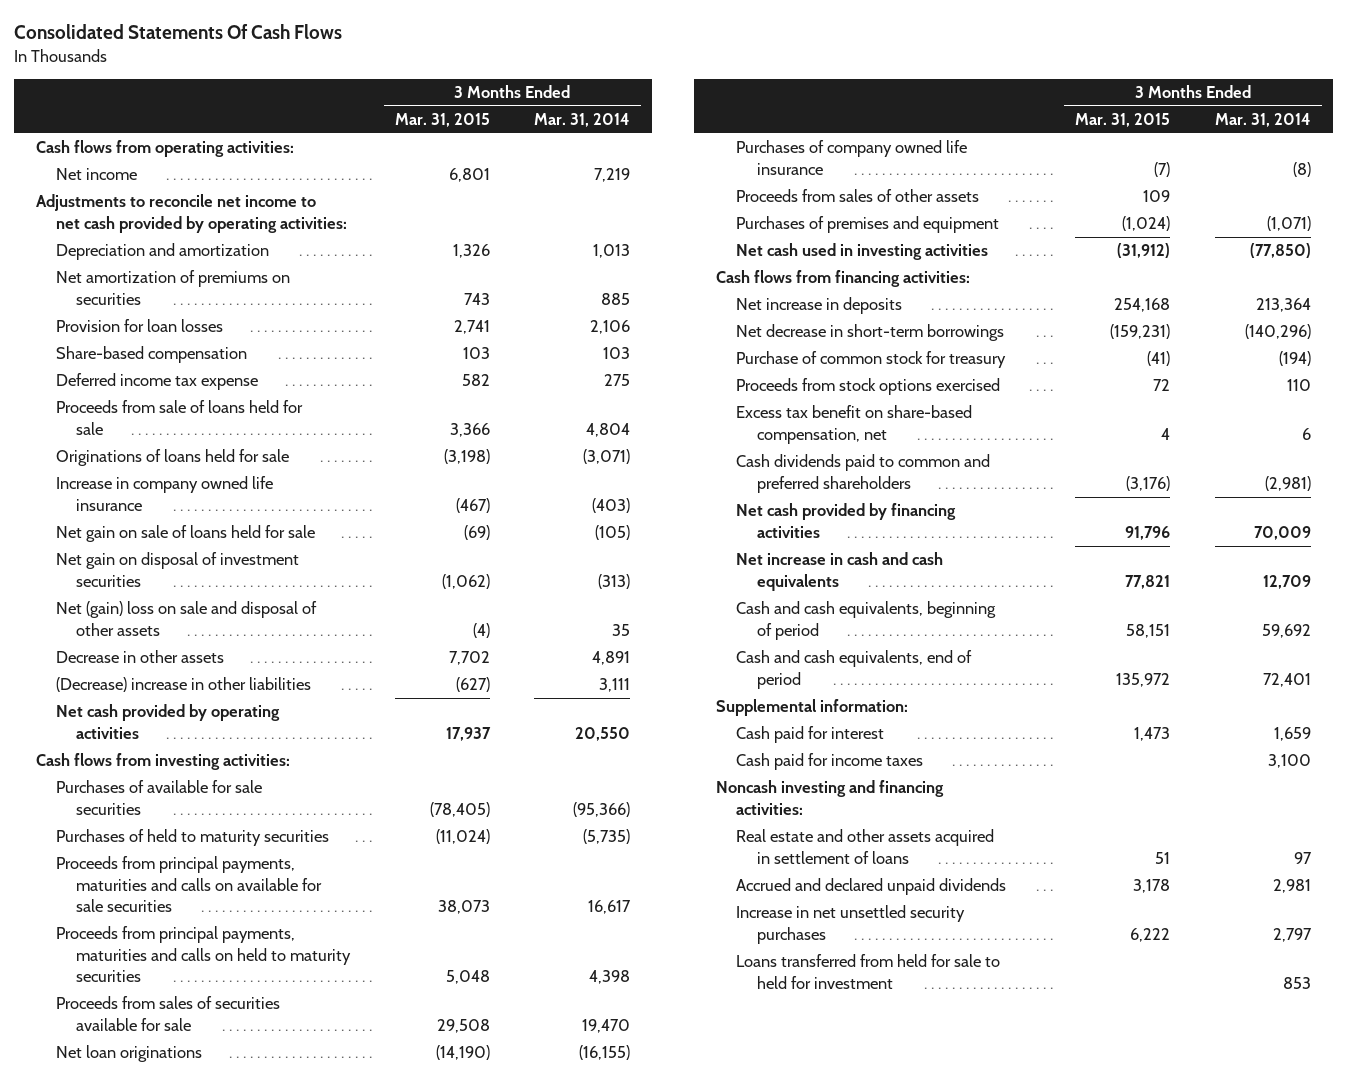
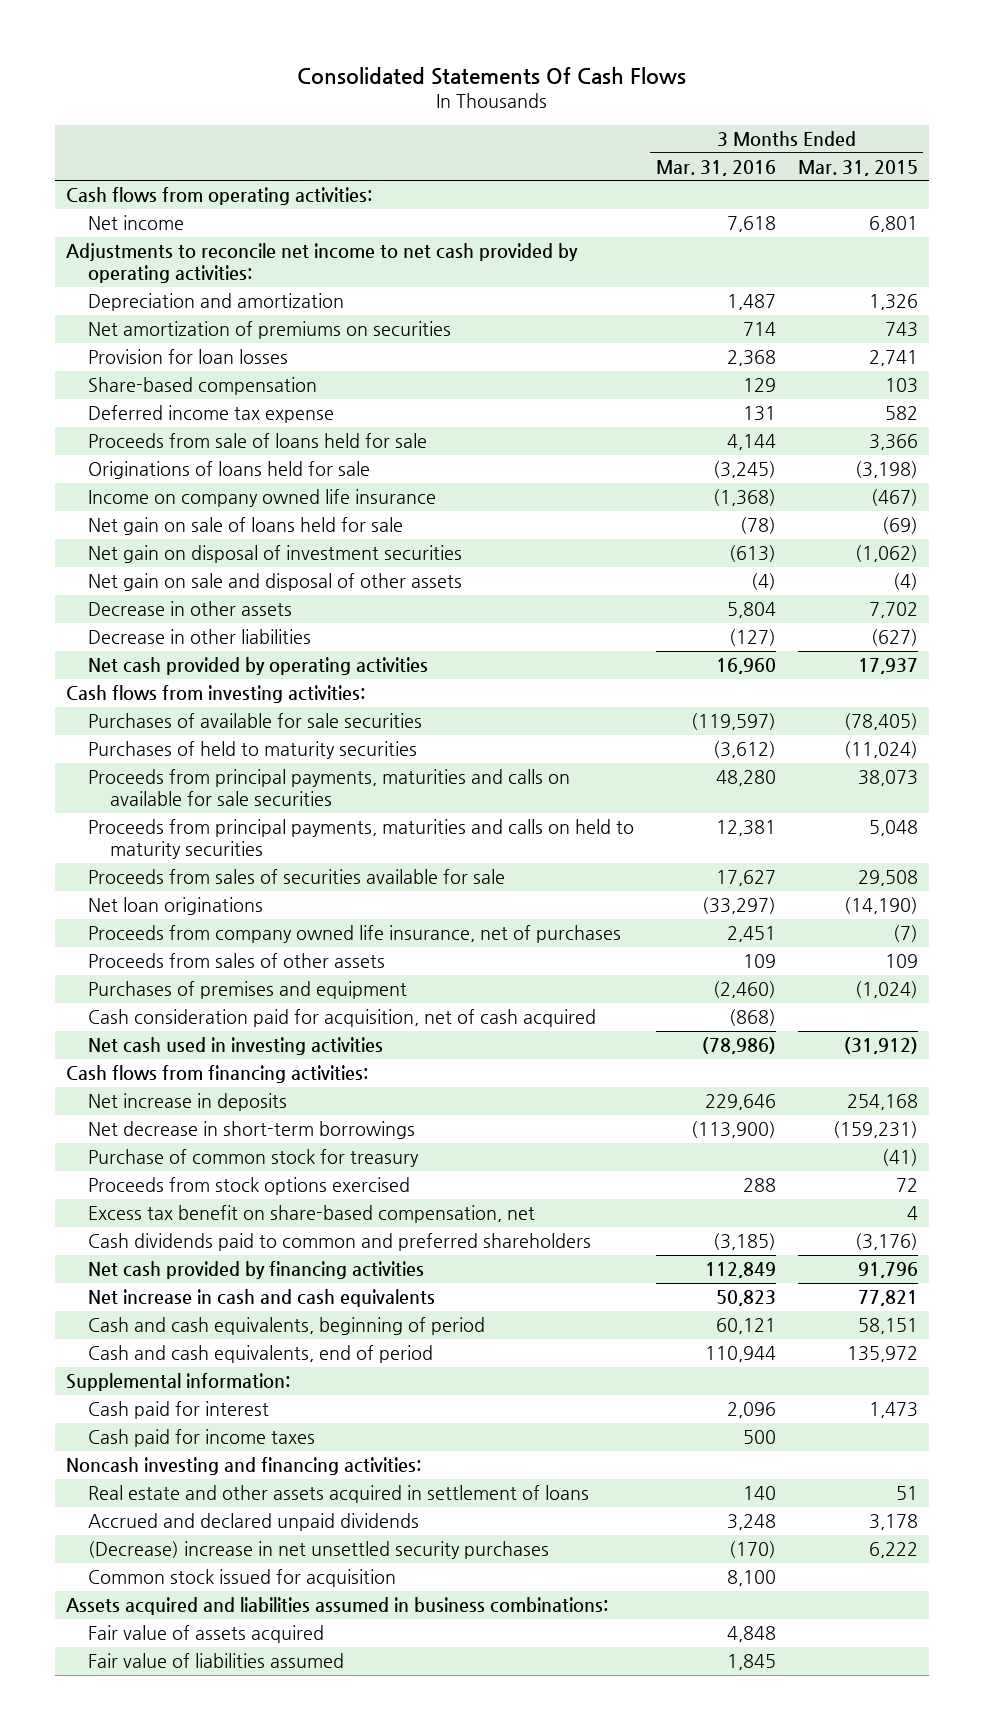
[534,113,631,128] Mar. 31, 2014 -> none
none -> [655,159,776,176] Mar. 31, 2016
[56,476,274,511] Increase in company owned life insurance -> [87,489,436,508] Income on company owned life insurance
[56,601,318,636] Net (gain) loss on sale and disposal of other assets -> [87,573,462,592] Net gain on sale and disposal of other assets
[56,677,312,693] (Decrease) increase in other liabilities -> [87,629,311,645] Decrease in other liabilities
[736,140,968,175] Purchases of company owned life insurance -> [87,925,621,944] Proceeds from company owned life insurance, net of purchases
none -> [87,1009,596,1028] Cash consideration paid for acquisition, net of cash acquired
[736,954,1001,989] Loans transferred from held for sale to held for investment -> none
[736,905,966,944] Increase in net unsettled security purchases -> [87,1541,549,1560] (Decrease) increase in net unsettled security purchases
none -> [87,1569,396,1588] Common stock issued for acquisition
none -> [65,1597,608,1616] Assets acquired and liabilities assumed in business combinations:
none -> [87,1625,324,1644] Fair value of assets acquired
none -> [87,1653,344,1669] Fair value of liabilities assumed

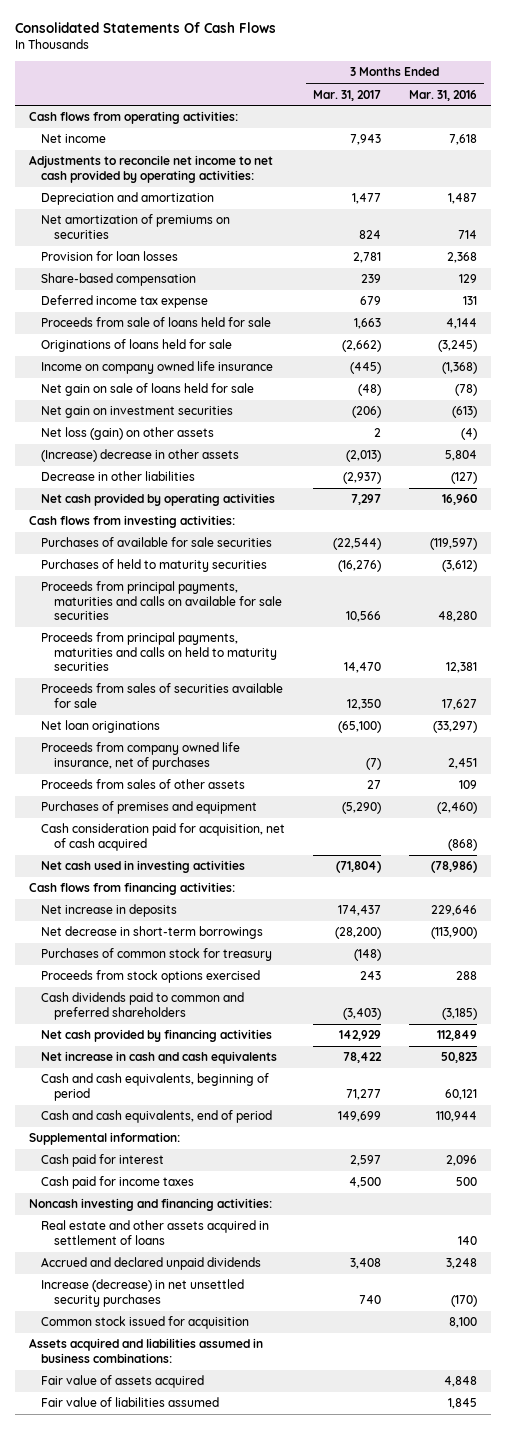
[797,159,918,176] Mar. 31, 2015 -> none
none -> [313,89,382,101] Mar. 31, 2017
[87,545,462,564] Net gain on disposal of investment securities -> [41,406,234,419] Net gain on investment securities
[87,573,462,592] Net gain on sale and disposal of other assets -> [41,427,215,441] Net loss (gain) on other assets
[87,601,292,617] Decrease in other assets -> [41,449,240,463] (Increase) decrease in other assets
[87,1149,419,1168] Purchase of common stock for treasury -> [41,948,273,962] Purchases of common stock for treasury
[87,1205,535,1224] Excess tax benefit on share-based compensation, net -> none
[87,1541,549,1560] (Decrease) increase in net unsettled security purchases -> [41,1279,245,1307] Increase (decrease) in net unsettled security purchases

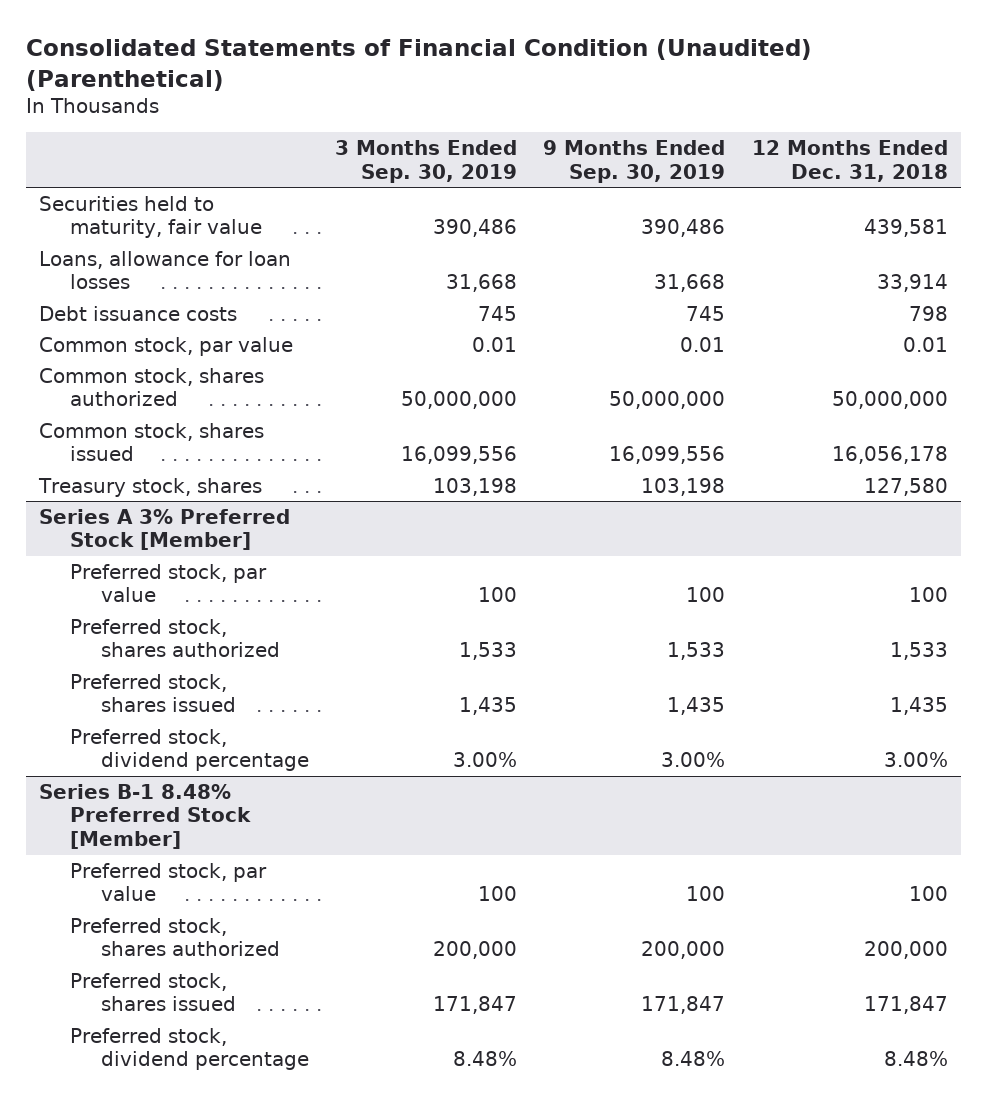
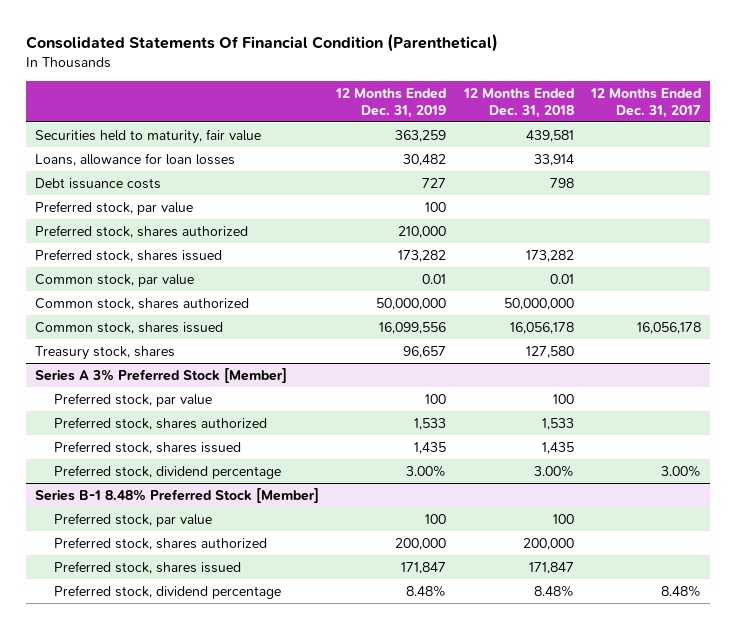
[26,39,813,91] Consolidated Statements of Financial Condition (Unaudited) (Parenthetical) -> [26,34,499,53] Consolidated Statements Of Financial Condition (Parenthetical)
[335,139,518,183] 3 Months Ended Sep. 30, 2019 -> none
[543,139,726,183] 9 Months Ended Sep. 30, 2019 -> none
none -> [335,88,447,118] 12 Months Ended Dec. 31, 2019
none -> [589,88,701,118] 12 Months Ended Dec. 31, 2017
none -> [35,200,194,215] Preferred stock, par value
none -> [35,224,249,238] Preferred stock, shares authorized
none -> [35,248,223,262] Preferred stock, shares issued

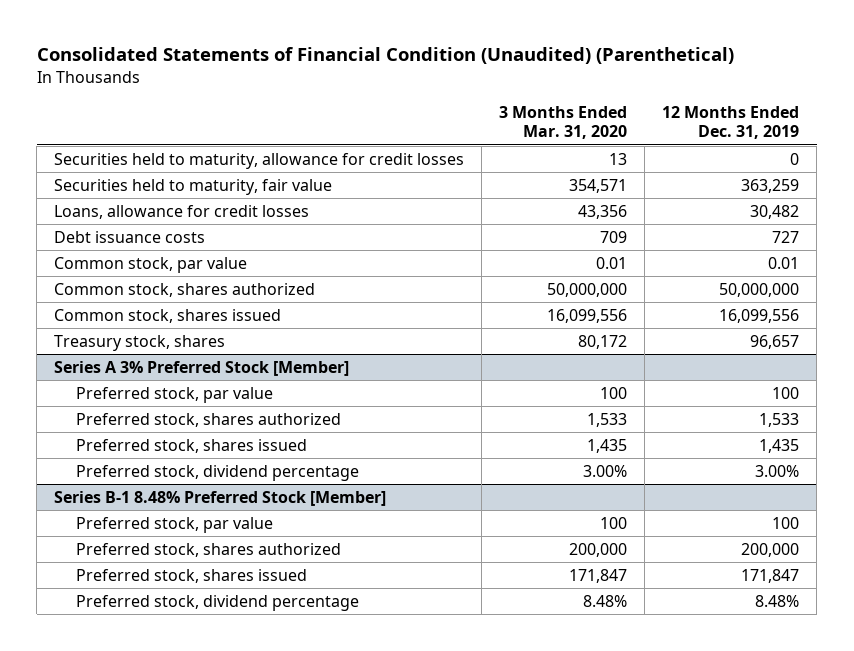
[26,34,499,53] Consolidated Statements Of Financial Condition (Parenthetical) -> [36,47,734,65] Consolidated Statements of Financial Condition (Unaudited) (Parenthetical)
[462,88,574,118] 12 Months Ended Dec. 31, 2018 -> none
[589,88,701,118] 12 Months Ended Dec. 31, 2017 -> none
none -> [499,105,628,140] 3 Months Ended Mar. 31, 2020
none -> [54,152,465,169] Securities held to maturity, allowance for credit losses
[35,152,236,166] Loans, allowance for loan losses -> [54,204,310,219] Loans, allowance for credit losses
[35,200,194,215] Preferred stock, par value -> none
[35,224,249,238] Preferred stock, shares authorized -> none
[35,248,223,262] Preferred stock, shares issued -> none

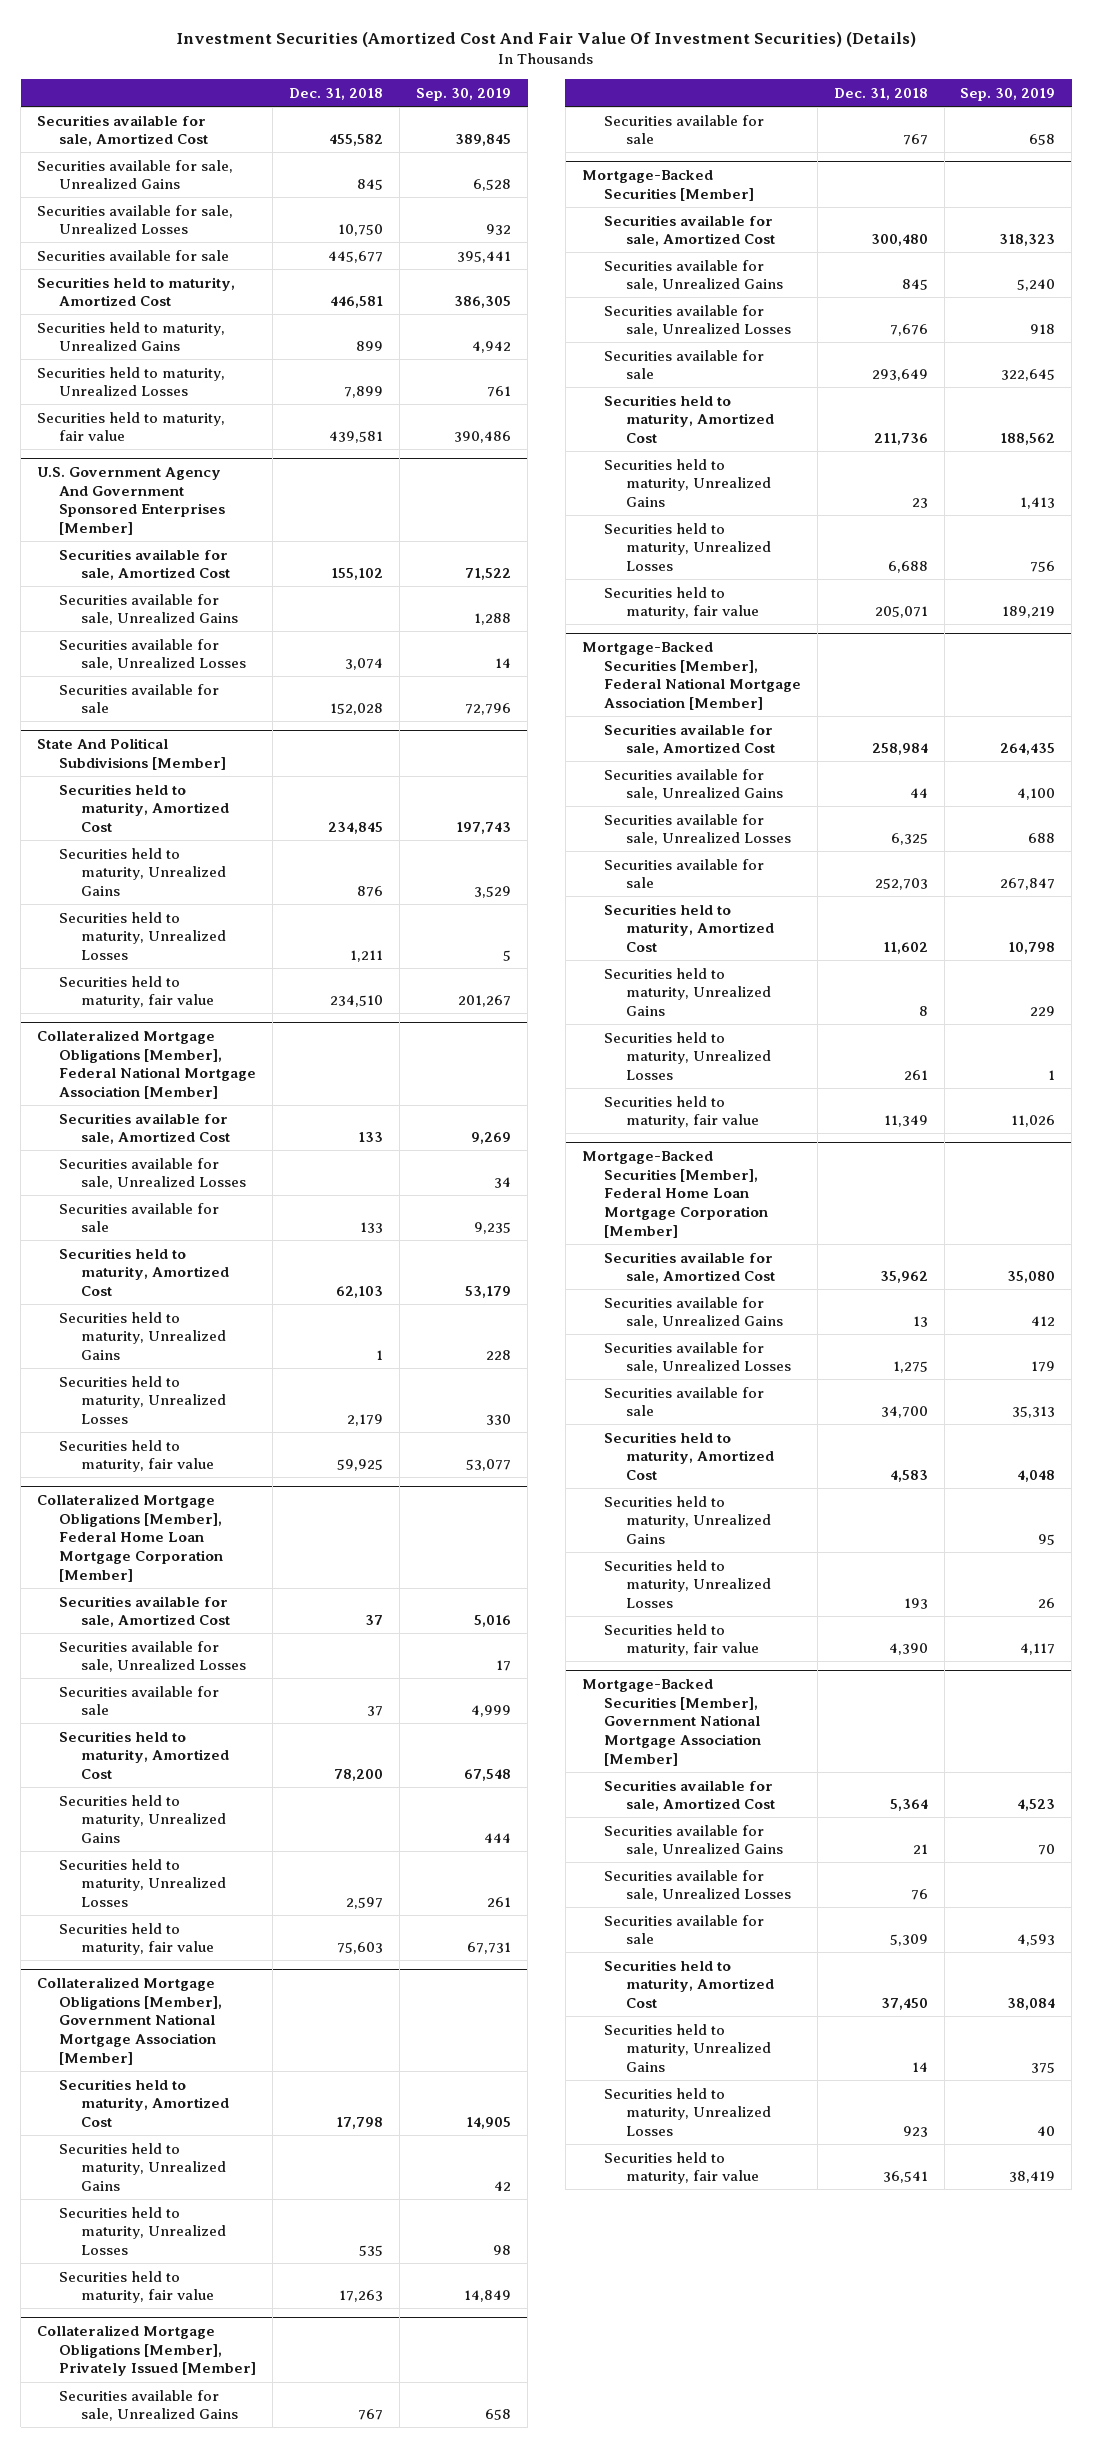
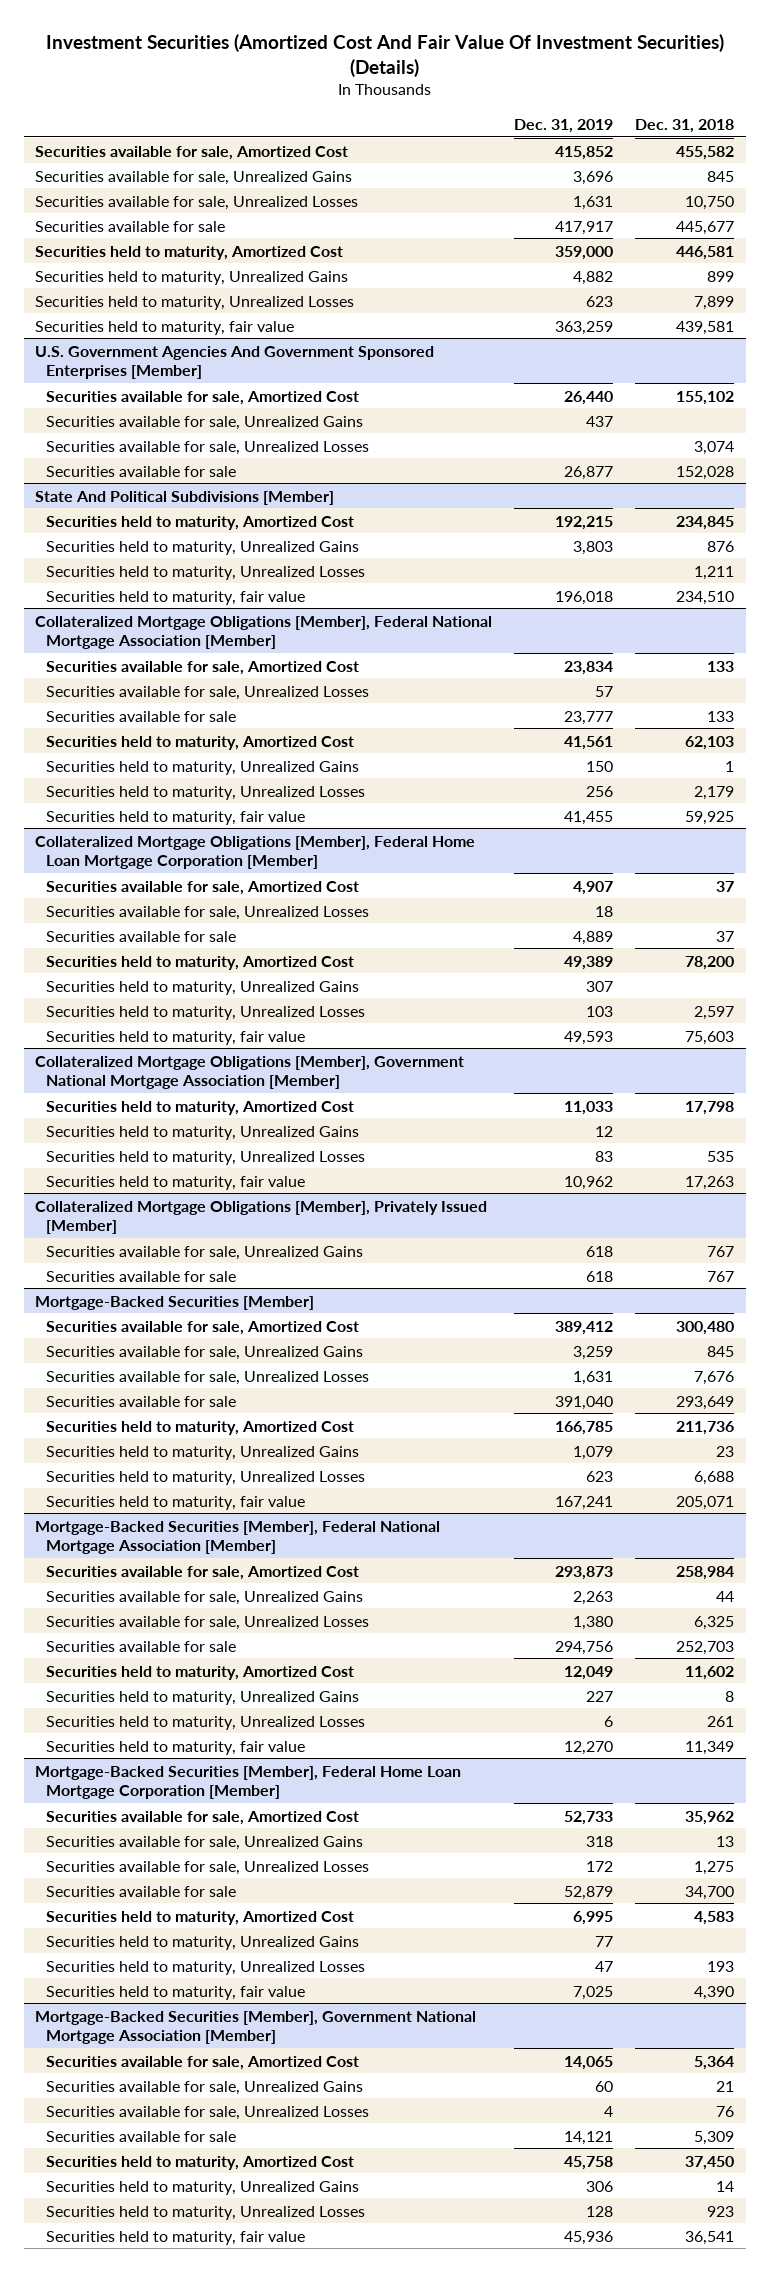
[416,87,512,101] Sep. 30, 2019 -> none
none -> [514,118,614,133] Dec. 31, 2019
[37,466,226,536] U.S. Government Agency And Government Sponsored Enterprises [Member] -> [35,345,435,379] U.S. Government Agencies And Government Sponsored Enterprises [Member]

